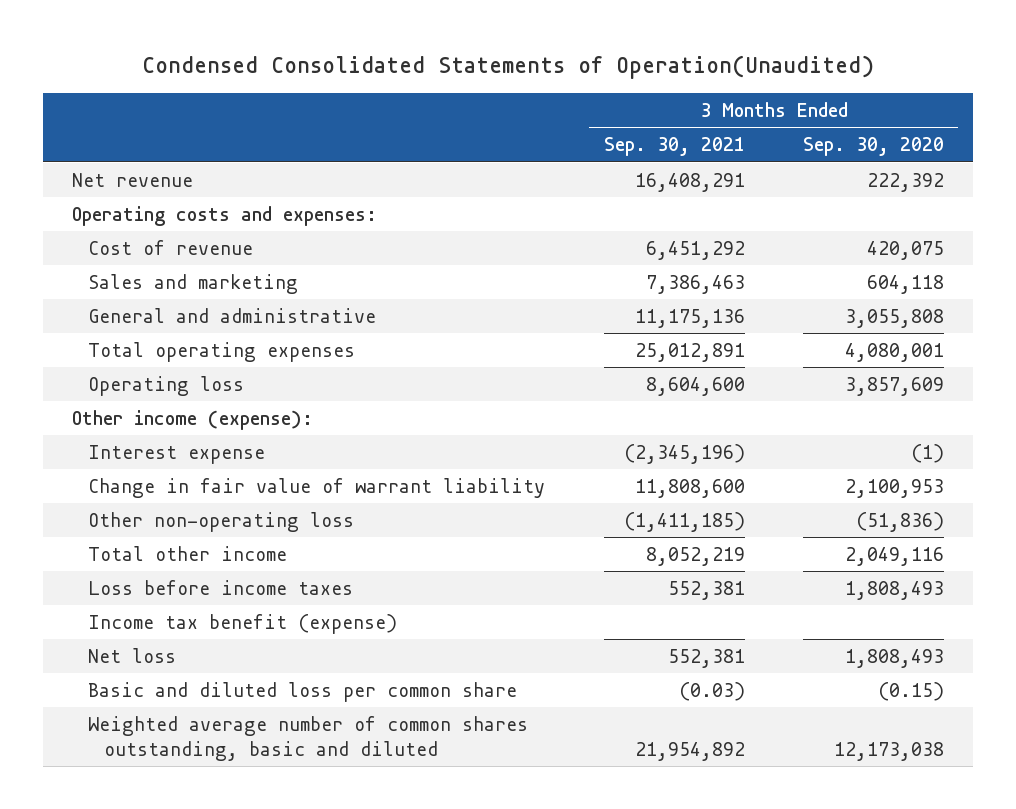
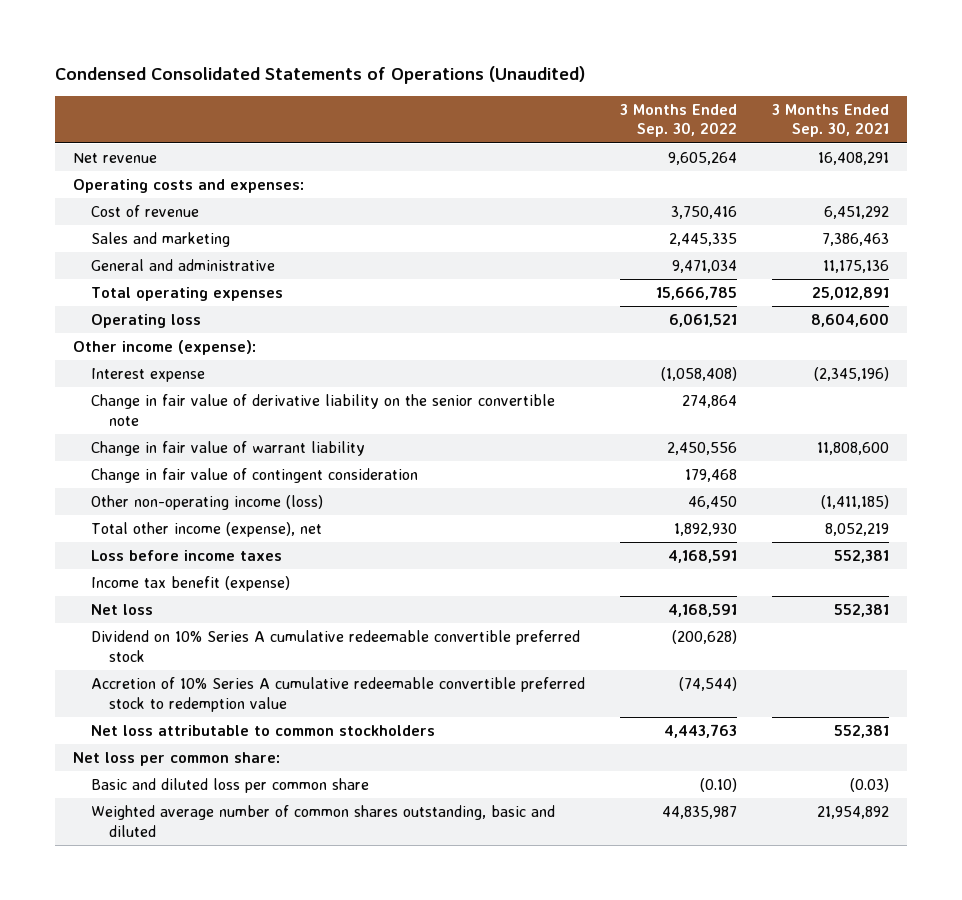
[142,55,875,80] Condensed Consolidated Statements of Operation(Unaudited) -> [55,65,586,84] Condensed Consolidated Statements of Operations (Unaudited)
[802,137,944,157] Sep. 30, 2020 -> none
none -> [620,103,738,138] 3 Months Ended Sep. 30, 2022
none -> [90,393,555,426] Change in fair value of derivative liability on the senior convertible note
[88,511,355,532] Other non-operating loss -> none
none -> [90,467,418,483] Change in fair value of contingent consideration
[88,545,288,561] Total other income -> [90,494,323,510] Other non-operating income (loss)
[645,546,745,566] 8,052,219 -> [821,494,890,509] (1,411,185)
none -> [90,521,322,537] Total other income (expense), net
none -> [90,629,580,662] Dividend on 10% Series A cumulative redeemable convertible preferred stock
none -> [90,676,585,712] Accretion of 10% Series A cumulative redeemable convertible preferred stock to redemption value
none -> [90,724,435,736] Net loss attributable to common stockholders
none -> [72,751,280,766] Net loss per common share:

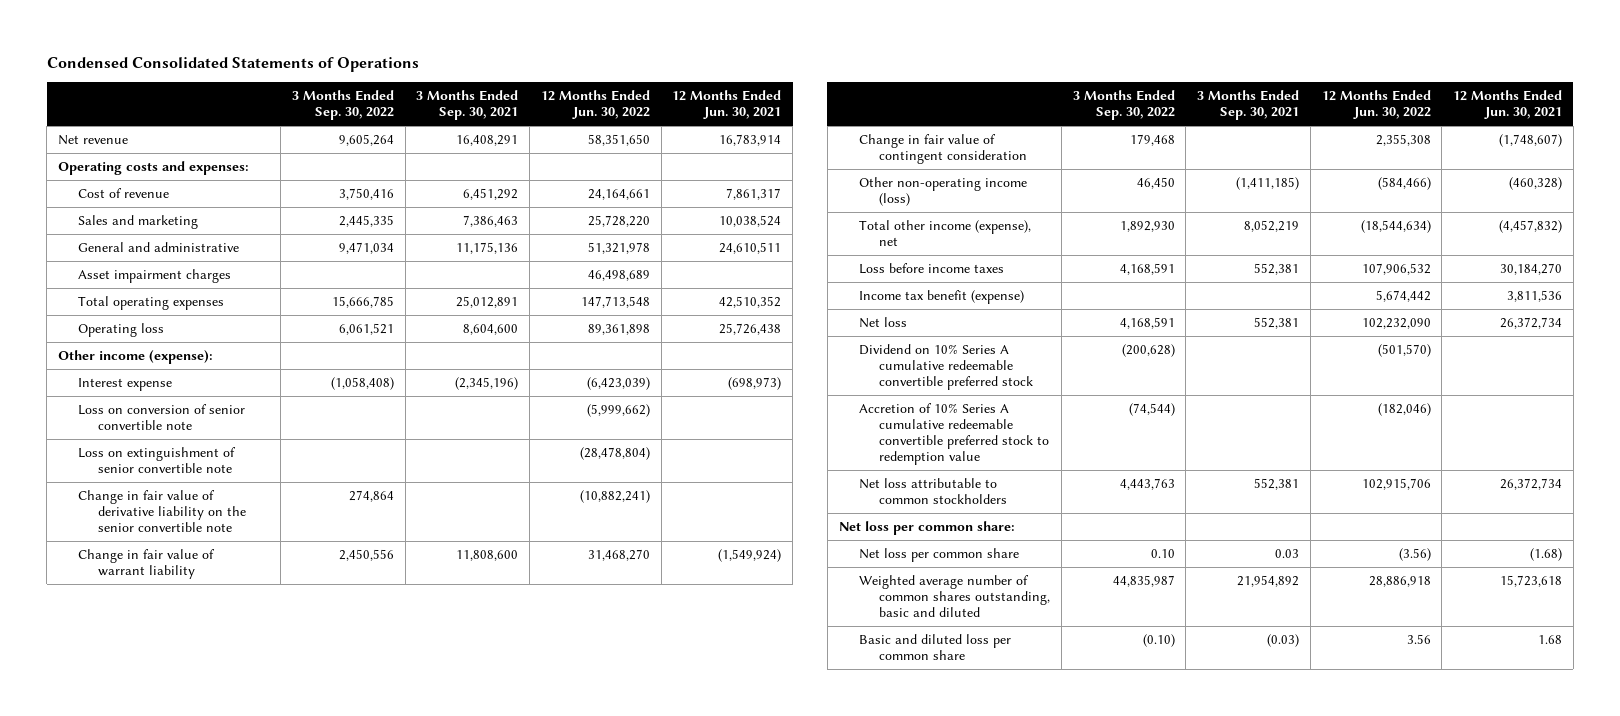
[55,65,586,84] Condensed Consolidated Statements of Operations (Unaudited) -> [46,57,419,73] Condensed Consolidated Statements of Operations
none -> [540,90,650,120] 12 Months Ended Jun. 30, 2022
none -> [672,90,782,120] 12 Months Ended Jun. 30, 2021
none -> [78,268,232,283] Asset impairment charges
none -> [78,403,246,430] Loss on conversion of senior convertible note
none -> [78,446,237,473] Loss on extinguishment of senior convertible note
none -> [858,547,1019,562] Net loss per common share
[90,777,369,793] Basic and diluted loss per common share -> [858,633,1011,660] Basic and diluted loss per common share

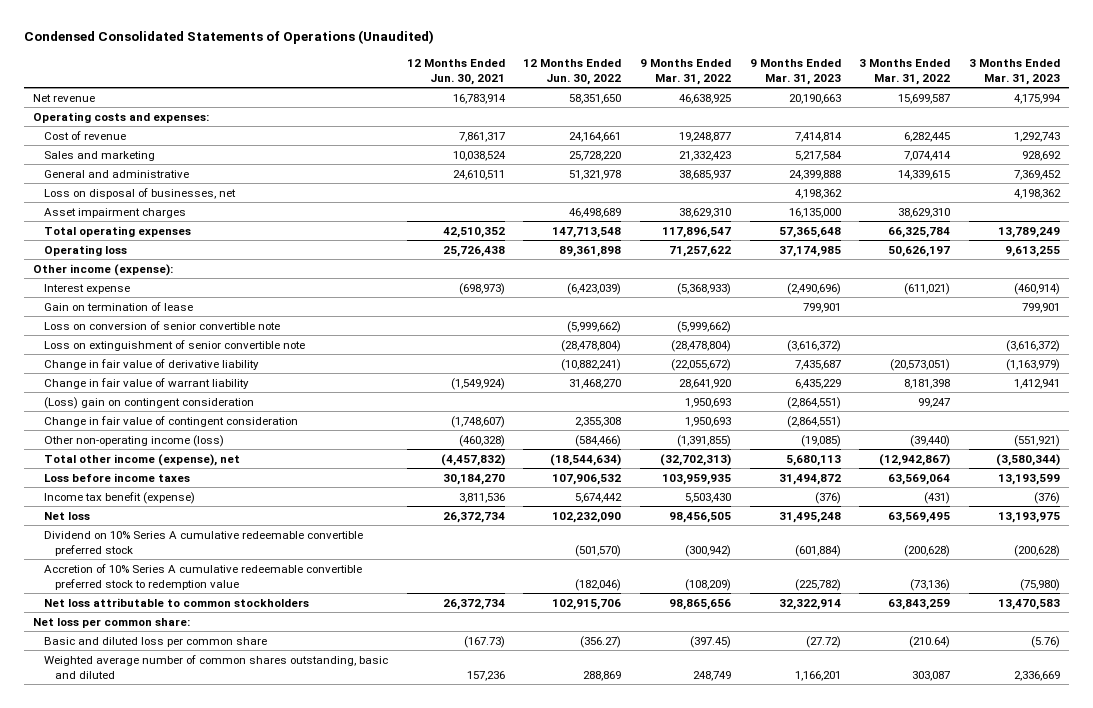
[46,57,419,73] Condensed Consolidated Statements of Operations -> [23,30,434,45] Condensed Consolidated Statements of Operations (Unaudited)
[291,90,394,121] 3 Months Ended Sep. 30, 2022 -> none
[416,90,519,121] 3 Months Ended Sep. 30, 2021 -> none
none -> [639,58,731,85] 9 Months Ended Mar. 31, 2022
none -> [749,58,841,85] 9 Months Ended Mar. 31, 2023
none -> [859,58,951,85] 3 Months Ended Mar. 31, 2022
none -> [969,58,1061,85] 3 Months Ended Mar. 31, 2023
none -> [43,187,236,199] Loss on disposal of businesses, net
none -> [43,301,193,311] Gain on termination of lease
[78,489,247,533] Change in fair value of derivative liability on the senior convertible note -> [43,358,259,370] Change in fair value of derivative liability
none -> [43,396,254,409] (Loss) gain on contingent consideration
[858,633,1011,660] Basic and diluted loss per common share -> none
[858,547,1019,562] Net loss per common share -> [43,636,267,647] Basic and diluted loss per common share
[1398,547,1431,561] (3.56) -> [580,635,622,648] (356.27)
[1530,547,1563,561] (1.68) -> [463,635,505,648] (167.73)
[1368,575,1431,587] 28,886,918 -> [583,670,622,681] 288,869
[1500,574,1563,587] 15,723,618 -> [466,670,505,681] 157,236

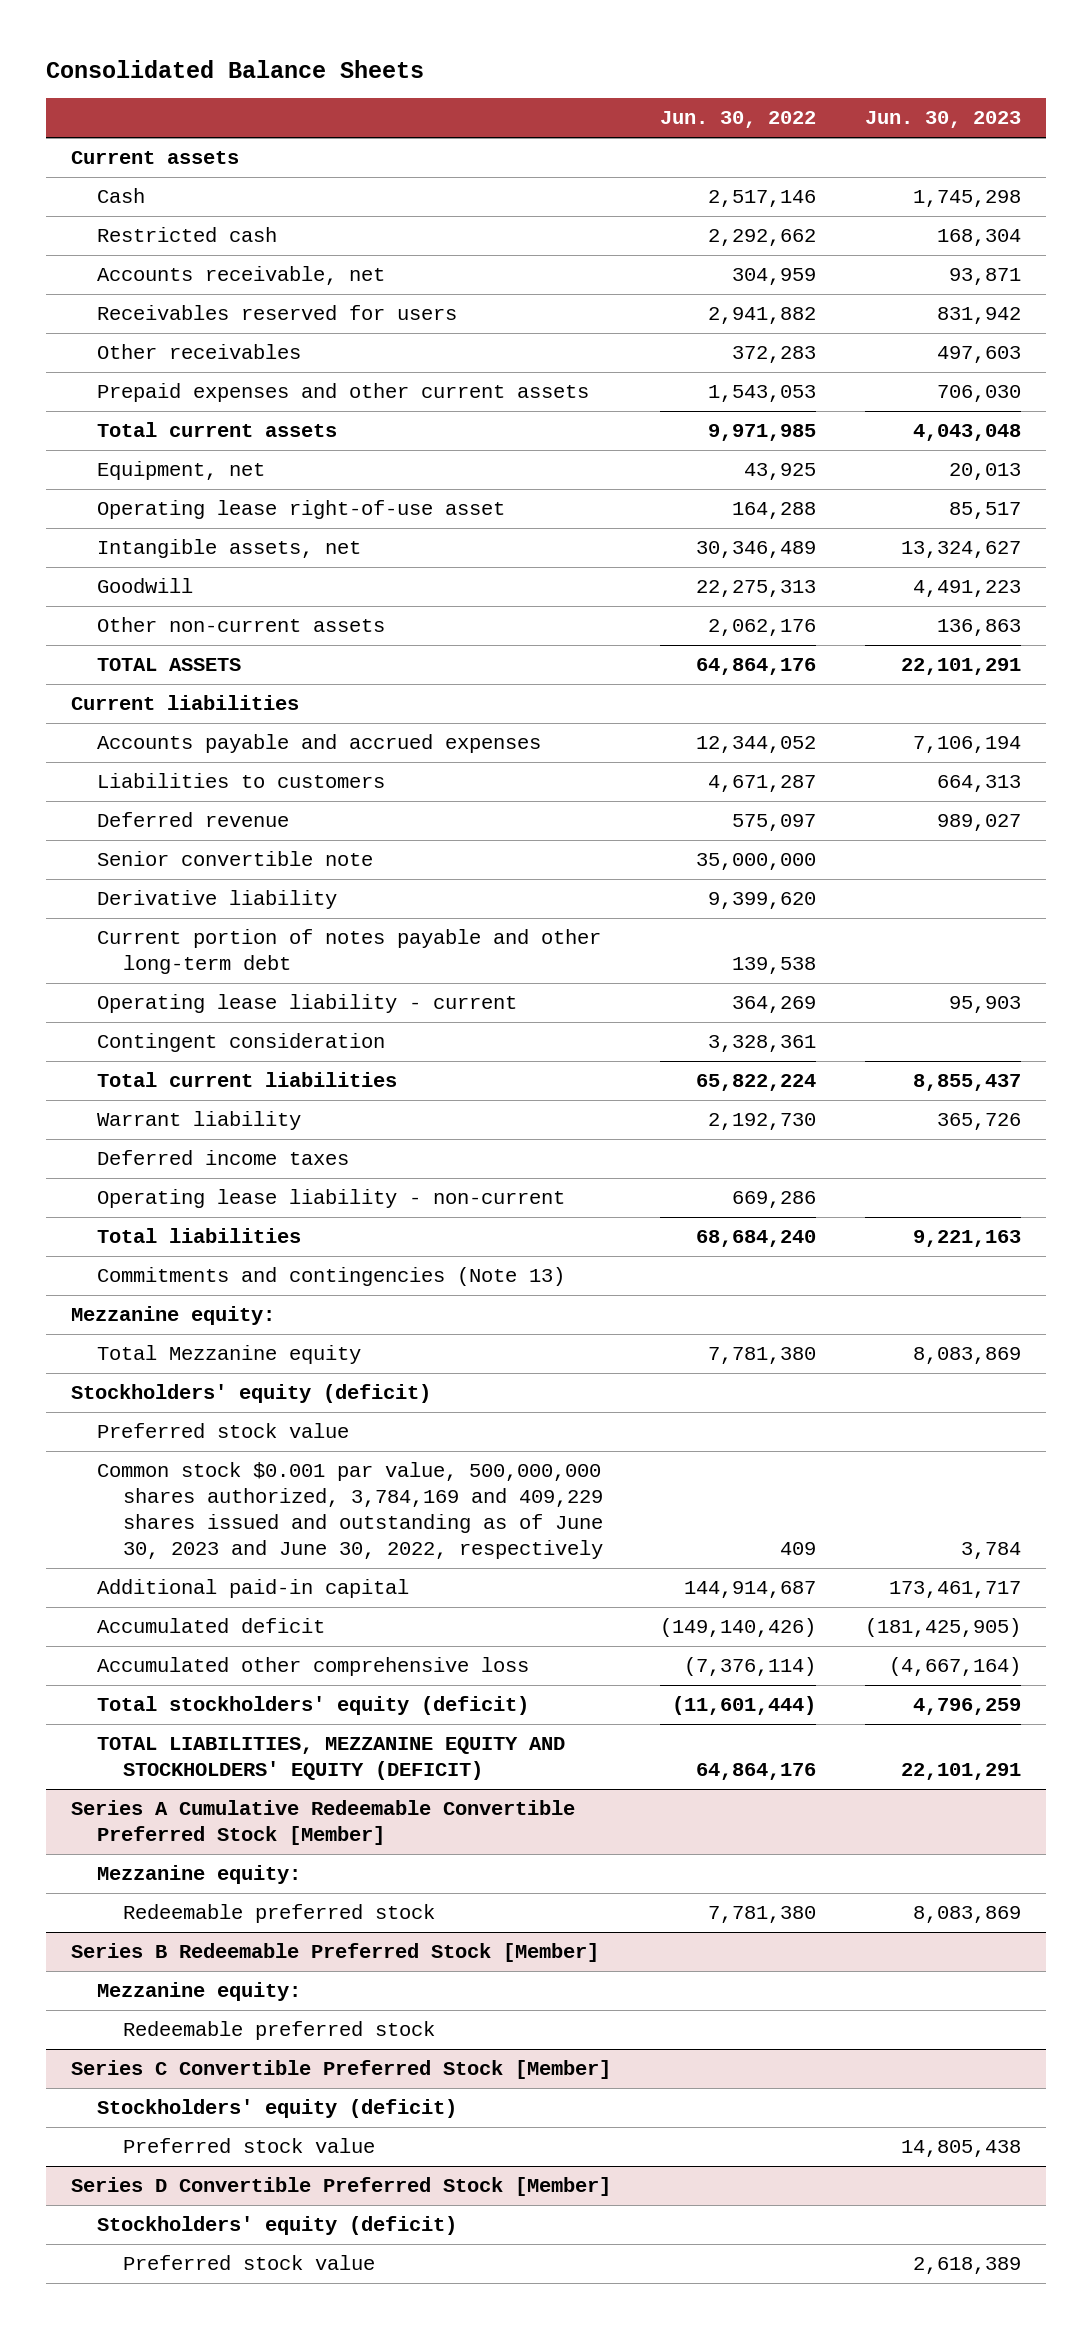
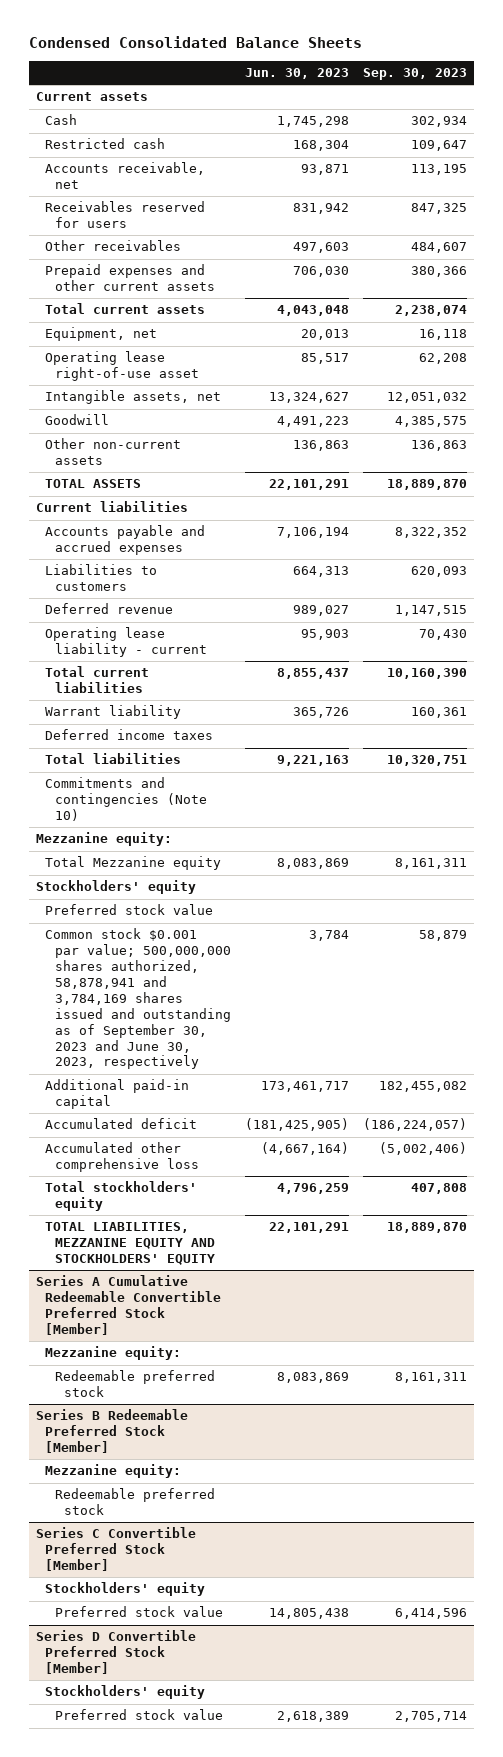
[46,59,425,78] Consolidated Balance Sheets -> [29,36,363,49] Condensed Consolidated Balance Sheets
[660,111,817,129] Jun. 30, 2022 -> none
none -> [362,68,467,81] Sep. 30, 2023
[96,851,373,867] Senior convertible note -> none
[96,890,337,910] Derivative liability -> none
[96,929,601,975] Current portion of notes payable and other long-term debt -> none
[96,1033,385,1053] Contingent consideration -> none
[96,1189,565,1209] Operating lease liability - non-current -> none
[96,1267,565,1287] Commitments and contingencies (Note 13) -> [45,777,207,822] Commitments and contingencies (Note 10)
[70,1384,431,1404] Stockholders' equity (deficit) -> [36,880,197,895] Stockholders' equity
[96,1462,603,1560] Common stock $0.001 par value, 500,000,000 shares authorized, 3,784,169 and 409,229 shares issued and outstanding as of June 30, 2023 and June 30, 2022, respectively -> [45,928,231,1070] Common stock $0.001 par value; 500,000,000 shares authorized, 58,878,941 and 3,784,169 shares issued and outstanding as of September 30, 2023 and June 30, 2023, respectively
[96,1696,529,1716] Total stockholders' equity (deficit) -> [45,1181,198,1212] Total stockholders' equity
[96,1737,565,1781] TOTAL LIABILITIES, MEZZANINE EQUITY AND STOCKHOLDERS' EQUITY (DEFICIT) -> [45,1222,215,1266] TOTAL LIABILITIES, MEZZANINE EQUITY AND STOCKHOLDERS' EQUITY
[96,2099,457,2119] Stockholders' equity (deficit) -> [45,1582,206,1597] Stockholders' equity
[96,2216,457,2236] Stockholders' equity (deficit) -> [45,1685,206,1700] Stockholders' equity

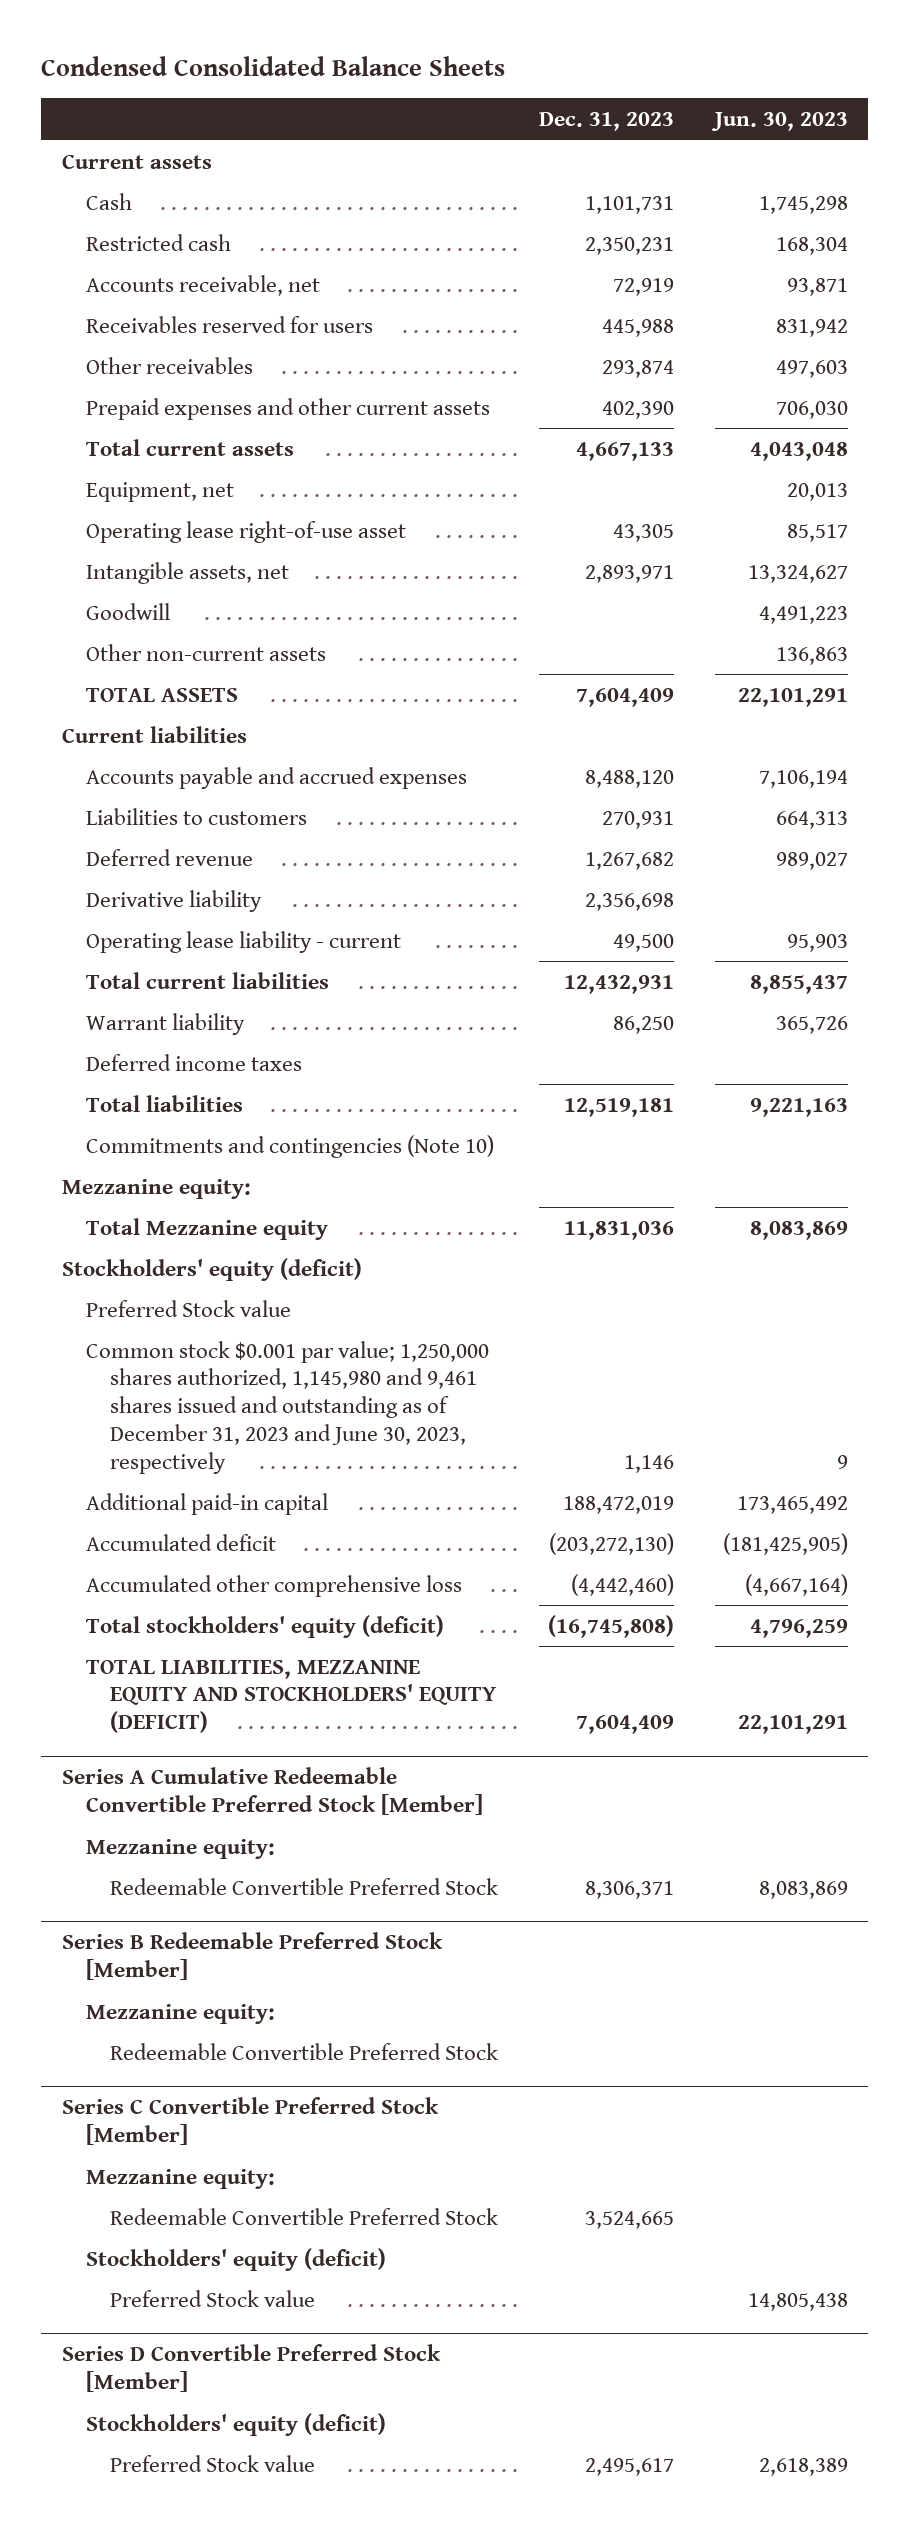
[362,68,467,81] Sep. 30, 2023 -> none
none -> [538,112,674,132] Dec. 31, 2023
none -> [85,889,262,912] Derivative liability
[36,880,197,895] Stockholders' equity -> [61,1257,362,1281] Stockholders' equity (deficit)
[45,904,214,916] Preferred stock value -> [85,1299,291,1317] Preferred Stock value
[45,928,231,1070] Common stock $0.001 par value; 500,000,000 shares authorized, 58,878,941 and 3,784,169 shares issued and outstanding as of September 30, 2023 and June 30, 2023, respectively -> [85,1340,489,1474] Common stock $0.001 par value; 1,250,000 shares authorized, 1,145,980 and 9,461 shares issued and outstanding as of December 31, 2023 and June 30, 2023, respectively
[308,930,349,942] 3,784 -> [836,1454,848,1469] 9
[260,1081,349,1093] 173,461,717 -> [736,1495,848,1514] 173,465,492
[45,1181,198,1212] Total stockholders' equity -> [85,1614,444,1638] Total stockholders' equity (deficit)
[45,1222,215,1266] TOTAL LIABILITIES, MEZZANINE EQUITY AND STOCKHOLDERS' EQUITY -> [85,1659,496,1734] TOTAL LIABILITIES, MEZZANINE EQUITY AND STOCKHOLDERS' EQUITY (DEFICIT)
[54,1370,215,1398] Redeemable preferred stock -> [109,1877,498,1895] Redeemable Convertible Preferred Stock
[54,1488,215,1516] Redeemable preferred stock -> [109,2042,498,2060] Redeemable Convertible Preferred Stock
none -> [85,2168,275,2189] Mezzanine equity:
none -> [109,2207,498,2225] Redeemable Convertible Preferred Stock
[45,1582,206,1597] Stockholders' equity -> [85,2247,386,2271] Stockholders' equity (deficit)
[54,1606,223,1618] Preferred stock value -> [109,2289,315,2307] Preferred Stock value
[45,1685,206,1700] Stockholders' equity -> [85,2412,386,2436] Stockholders' equity (deficit)
[54,1709,223,1721] Preferred stock value -> [109,2454,315,2472] Preferred Stock value

